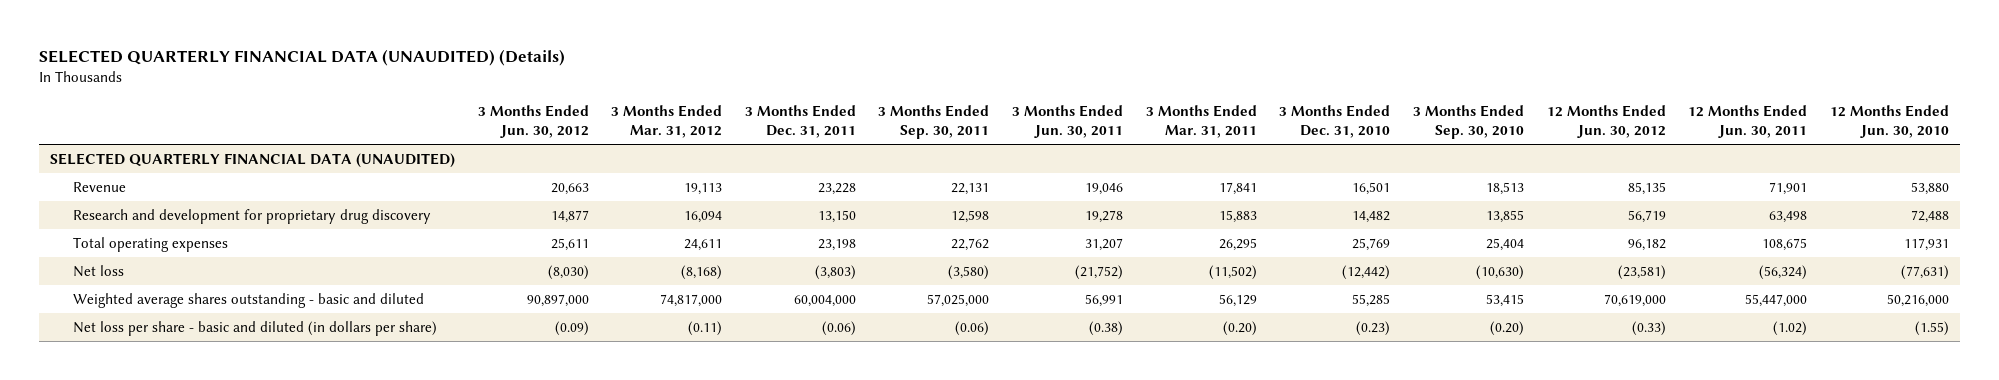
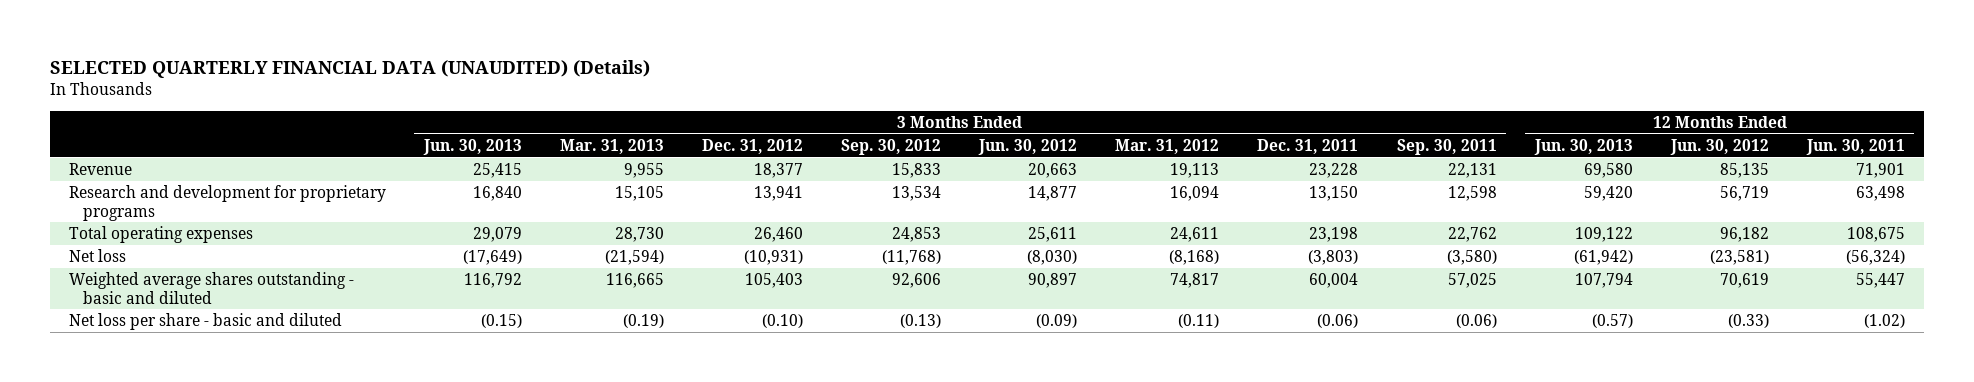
[1012,104,1124,138] 3 Months Ended Jun. 30, 2011 -> none
[1145,104,1257,138] 3 Months Ended Mar. 31, 2011 -> none
[1279,104,1391,138] 3 Months Ended Dec. 31, 2010 -> none
[1412,104,1524,139] 3 Months Ended Sep. 30, 2010 -> none
[1829,104,1949,138] 12 Months Ended Jun. 30, 2010 -> none
none -> [422,138,522,155] Jun. 30, 2013
none -> [559,138,664,154] Mar. 31, 2013
none -> [702,138,804,154] Dec. 31, 2012
none -> [841,138,942,155] Sep. 30, 2012
none -> [1533,138,1633,155] Jun. 30, 2013
[49,152,455,168] SELECTED QUARTERLY FINANCIAL DATA (UNAUDITED) -> none
[72,208,431,224] Research and development for proprietary drug discovery -> [68,185,386,221] Research and development for proprietary programs
[526,293,589,307] 90,897,000 -> [1028,273,1078,289] 90,897
[660,293,723,307] 74,817,000 -> [1170,273,1220,289] 74,817
[793,294,856,307] 60,004,000 -> [1309,273,1359,289] 60,004
[927,293,990,307] 57,025,000 -> [1447,273,1497,289] 57,025
[1603,293,1666,307] 70,619,000 -> [1719,273,1769,289] 70,619
[1745,293,1808,307] 55,447,000 -> [1855,273,1905,289] 55,447
[72,320,437,336] Net loss per share - basic and diluted (in dollars per share) -> [68,313,342,331] Net loss per share - basic and diluted

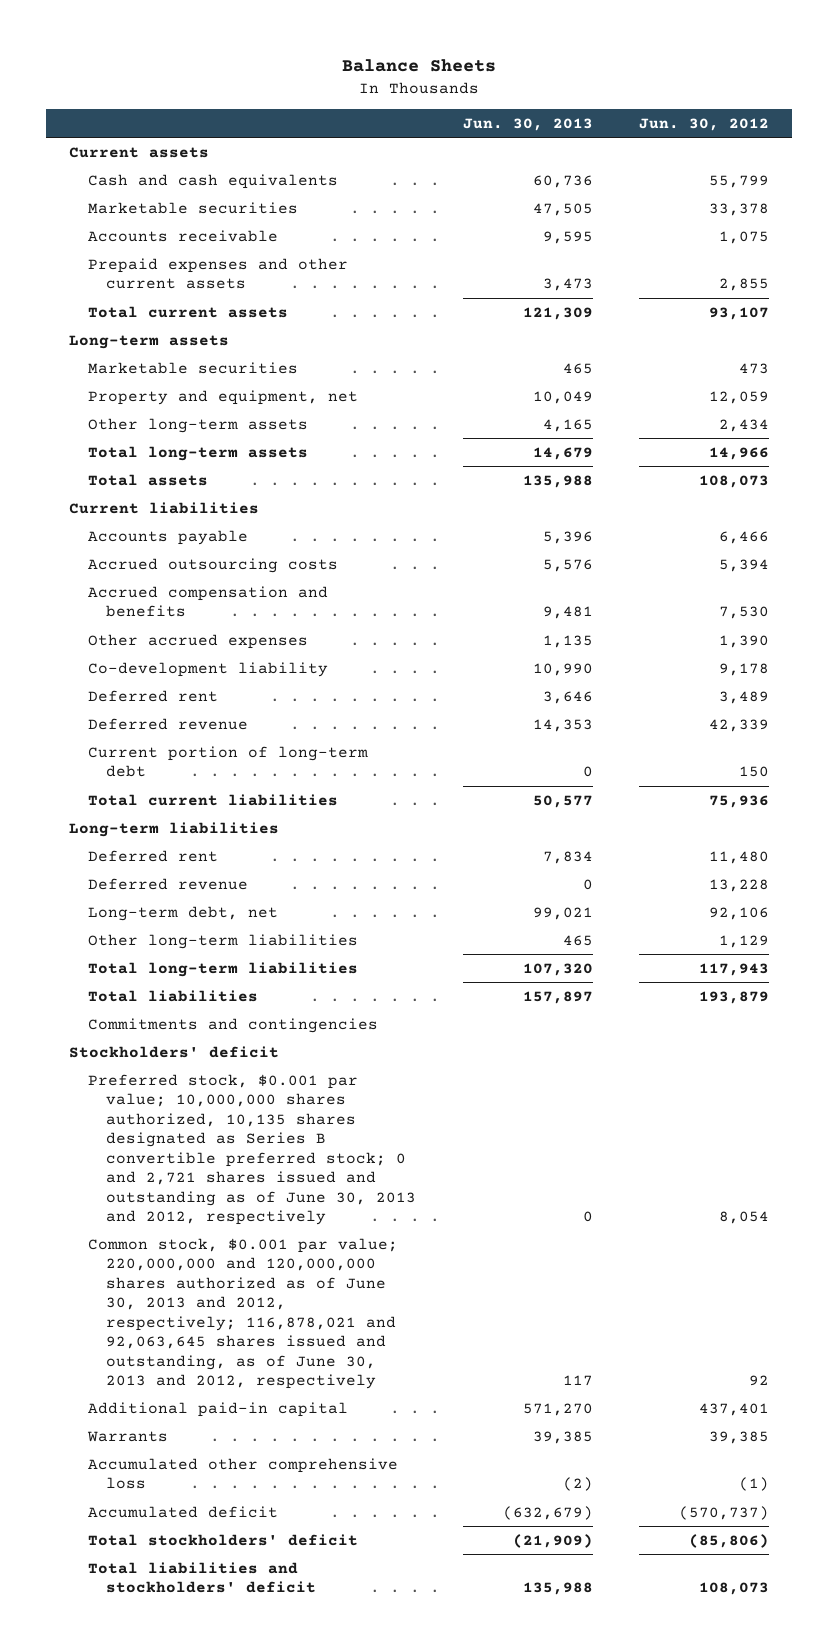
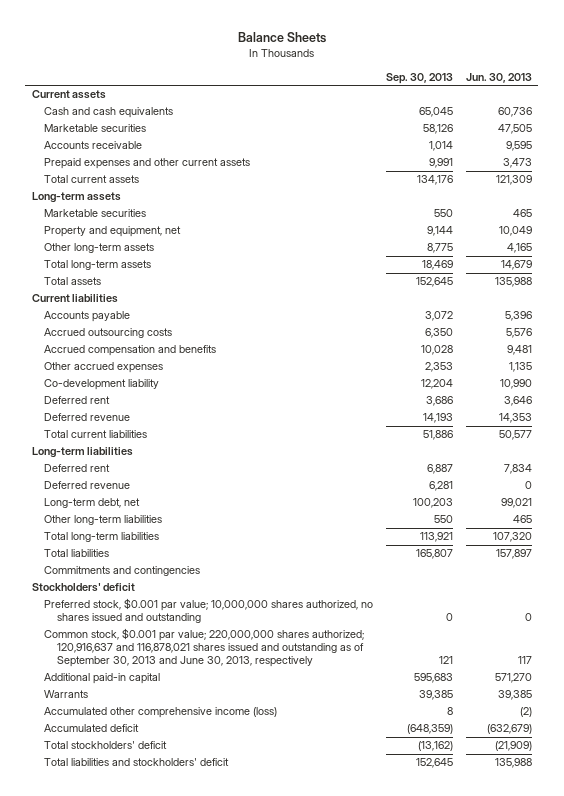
[639,117,770,131] Jun. 30, 2012 -> none
none -> [386,72,454,84] Sep. 30, 2013
[87,745,368,778] Current portion of long-term debt -> none
[87,1073,417,1225] Preferred stock, $0.001 par value; 10,000,000 shares authorized, 10,135 shares designated as Series B convertible preferred stock; 0 and 2,721 shares issued and outstanding as of June 30, 2013 and 2012, respectively -> [44,598,374,624] Preferred stock, $0.001 par value; 10,000,000 shares authorized, no shares issued and outstanding
[87,1237,398,1389] Common stock, $0.001 par value; 220,000,000 and 120,000,000 shares authorized as of June 30, 2013 and 2012, respectively; 116,878,021 and 92,063,645 shares issued and outstanding, as of June 30, 2013 and 2012, respectively -> [44,628,365,668] Common stock, $0.001 par value; 220,000,000 shares authorized; 120,916,637 and 116,878,021 shares issued and outstanding as of September 30, 2013 and June 30, 2013, respectively
[87,1457,398,1490] Accumulated other comprehensive loss -> [44,707,278,719] Accumulated other comprehensive income (loss)

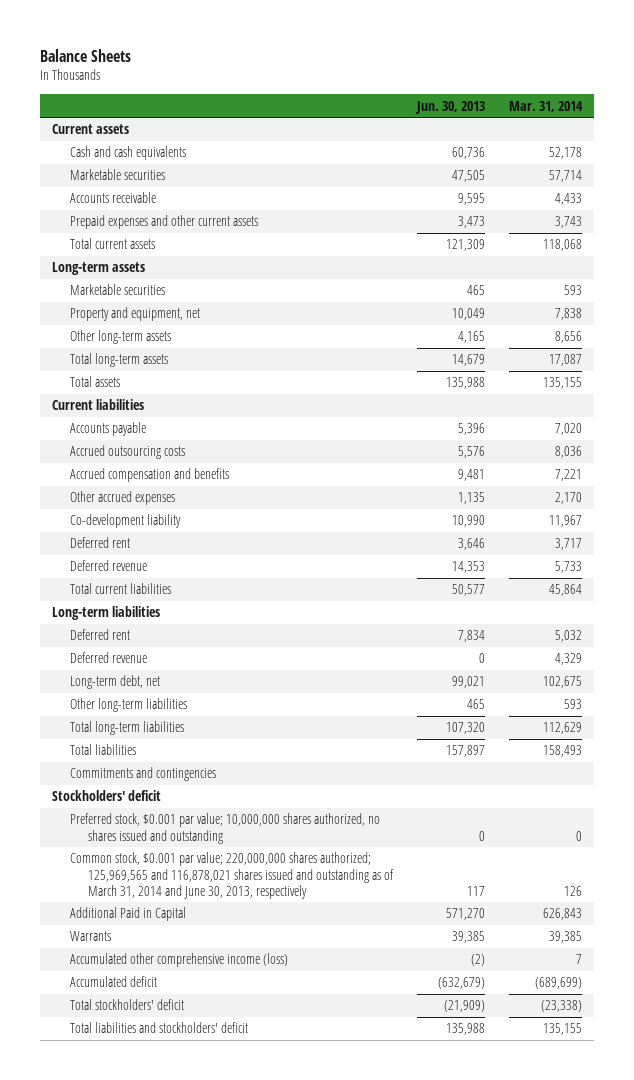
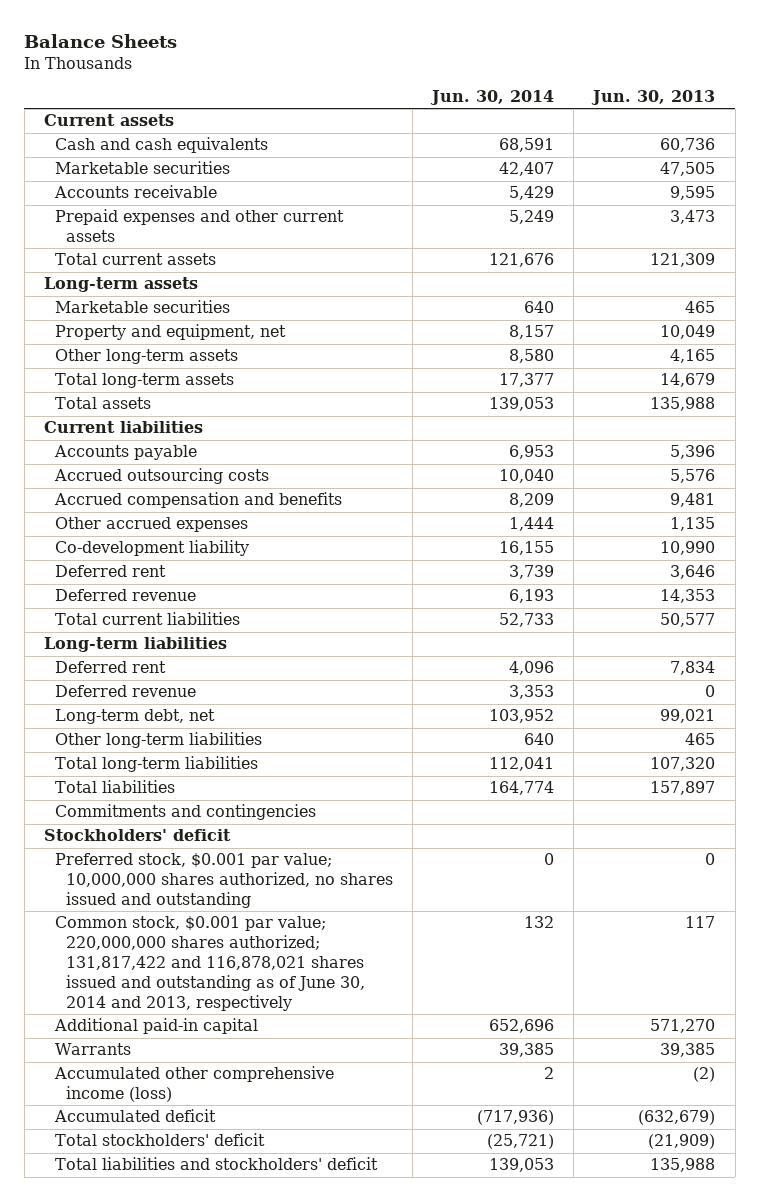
[509,100,584,112] Mar. 31, 2014 -> none
none -> [430,90,555,106] Jun. 30, 2014
[69,852,394,900] Common stock, $0.001 par value; 220,000,000 shares authorized; 125,969,565 and 116,878,021 shares issued and outstanding as of March 31, 2014 and June 30, 2013, respectively -> [54,916,365,1011] Common stock, $0.001 par value; 220,000,000 shares authorized; 131,817,422 and 116,878,021 shares issued and outstanding as of June 30, 2014 and 2013, respectively
[69,907,186,922] Additional Paid in Capital -> [53,1018,258,1035] Additional paid-in capital

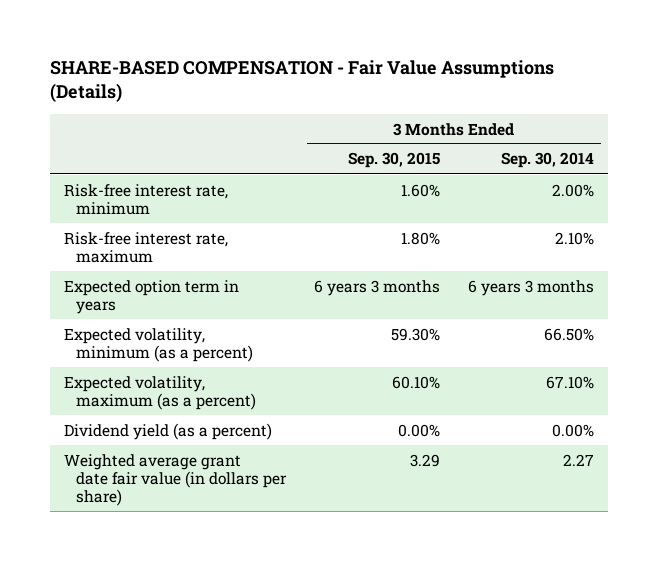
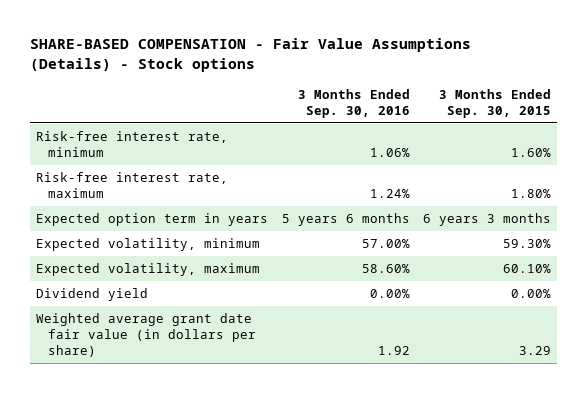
[49,60,554,103] SHARE-BASED COMPENSATION - Fair Value Assumptions (Details) -> [29,38,471,72] SHARE-BASED COMPENSATION - Fair Value Assumptions (Details) - Stock options
[501,152,595,169] Sep. 30, 2014 -> none
none -> [297,88,410,118] 3 Months Ended Sep. 30, 2016
[63,327,254,362] Expected volatility, minimum (as a percent) -> [36,238,261,252] Expected volatility, minimum
[63,375,257,410] Expected volatility, maximum (as a percent) -> [36,263,261,277] Expected volatility, maximum
[63,422,272,440] Dividend yield (as a percent) -> [36,288,149,302] Dividend yield

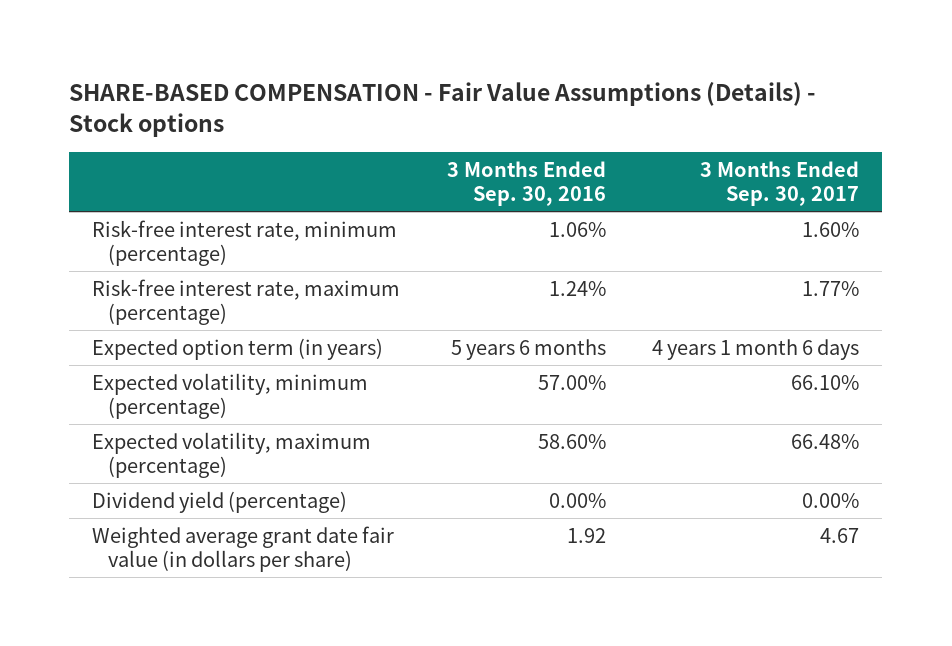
[438,88,551,118] 3 Months Ended Sep. 30, 2015 -> none
none -> [700,160,860,206] 3 Months Ended Sep. 30, 2017
[36,131,229,158] Risk-free interest rate, minimum -> [92,219,398,266] Risk-free interest rate, minimum (percentage)
[36,172,229,199] Risk-free interest rate, maximum -> [92,278,401,325] Risk-free interest rate, maximum (percentage)
[36,213,269,227] Expected option term in years -> [92,337,384,360] Expected option term (in years)
[36,238,261,252] Expected volatility, minimum -> [92,372,369,419] Expected volatility, minimum (percentage)
[36,263,261,277] Expected volatility, maximum -> [92,431,372,478] Expected volatility, maximum (percentage)
[36,288,149,302] Dividend yield -> [92,490,348,513] Dividend yield (percentage)

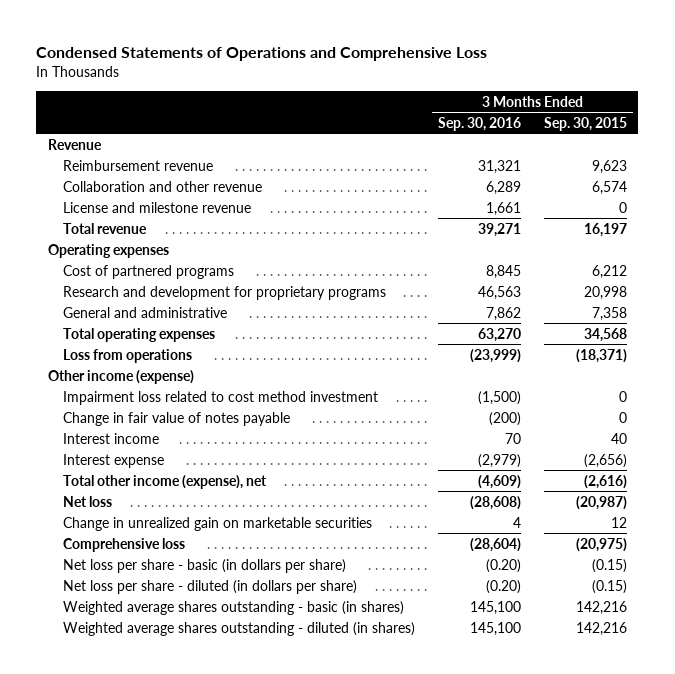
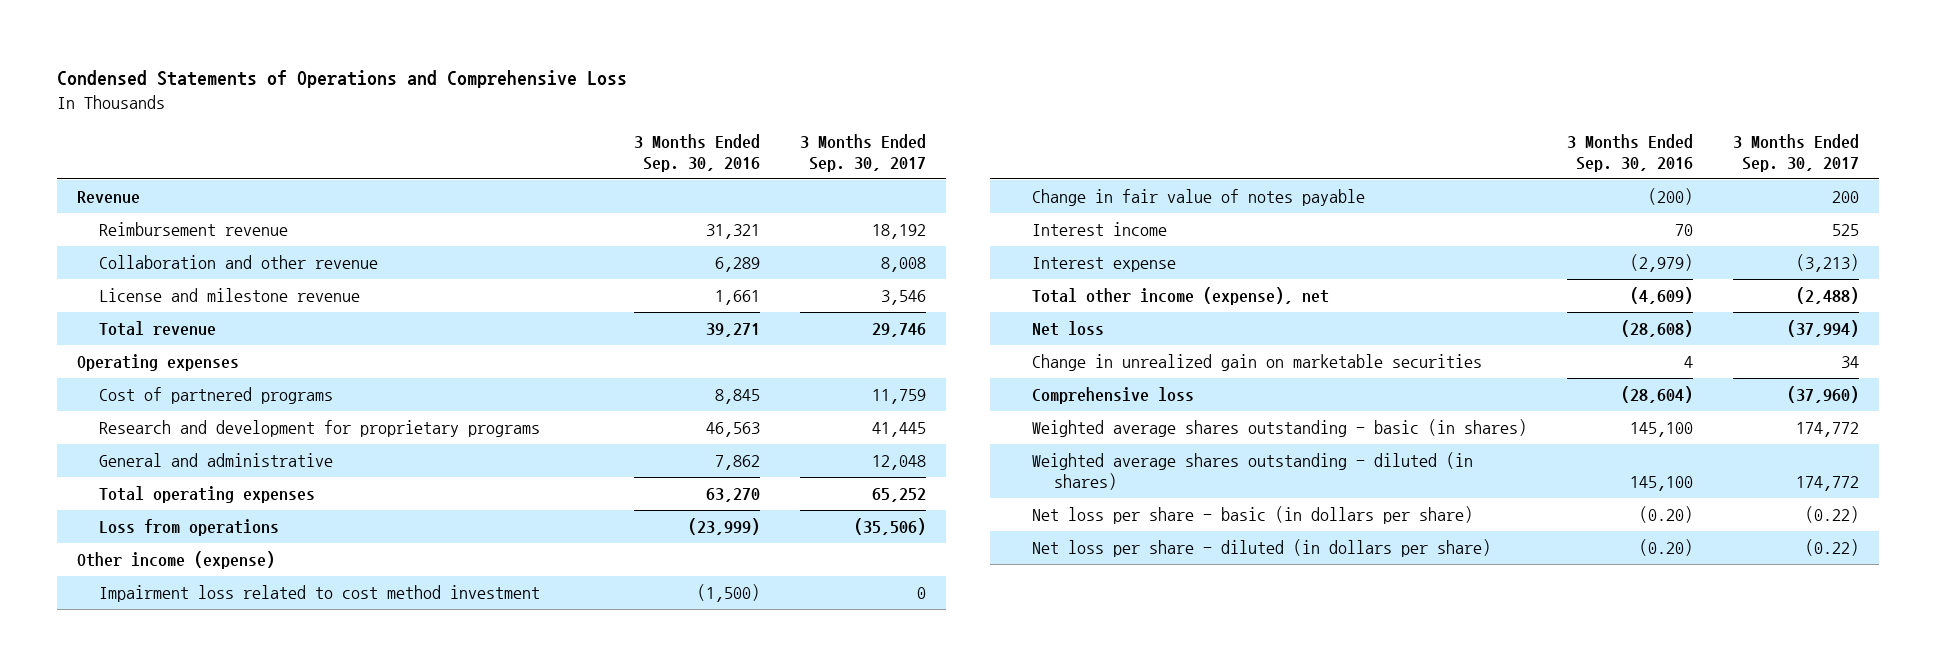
[544,116,628,131] Sep. 30, 2015 -> none
none -> [800,134,927,173] 3 Months Ended Sep. 30, 2017
[63,558,347,573] Net loss per share - basic (in dollars per share) -> [1031,505,1473,524] Net loss per share - basic (in dollars per share)
[63,579,358,594] Net loss per share - diluted (in dollars per share) -> [1031,538,1491,557] Net loss per share - diluted (in dollars per share)

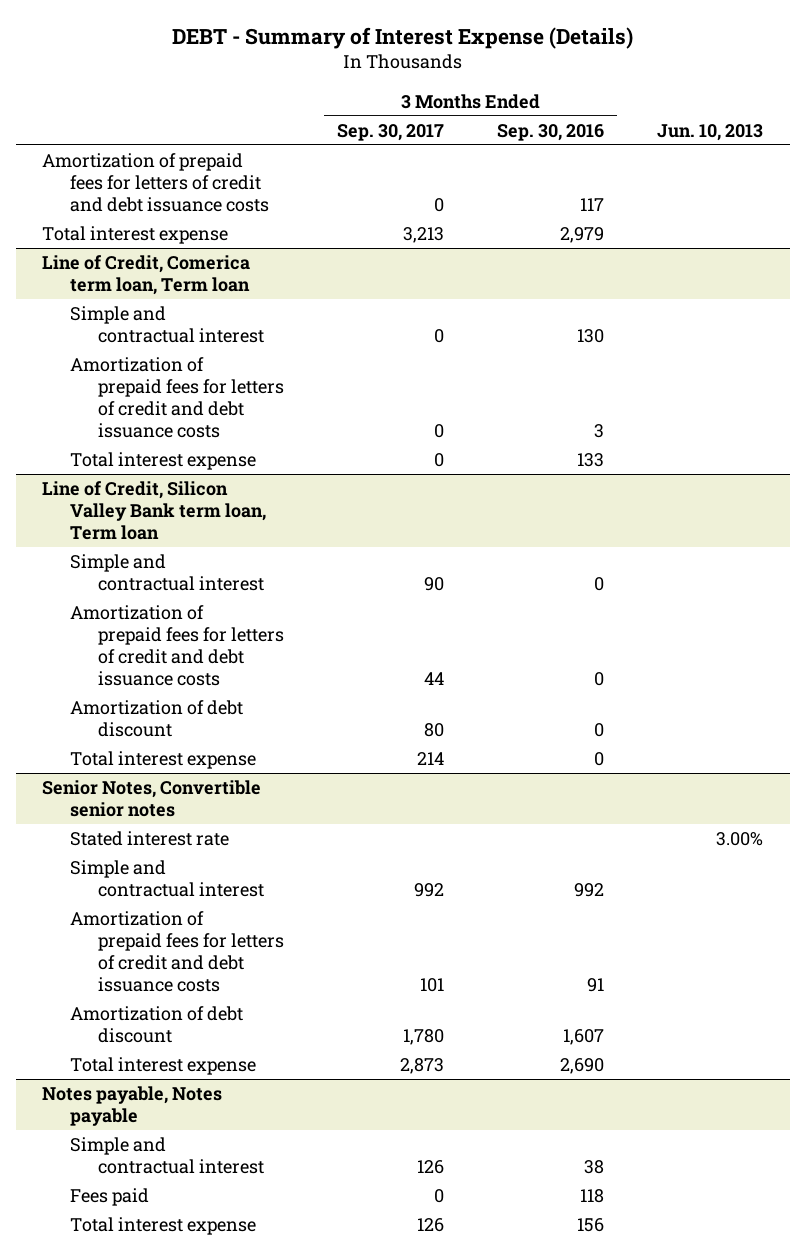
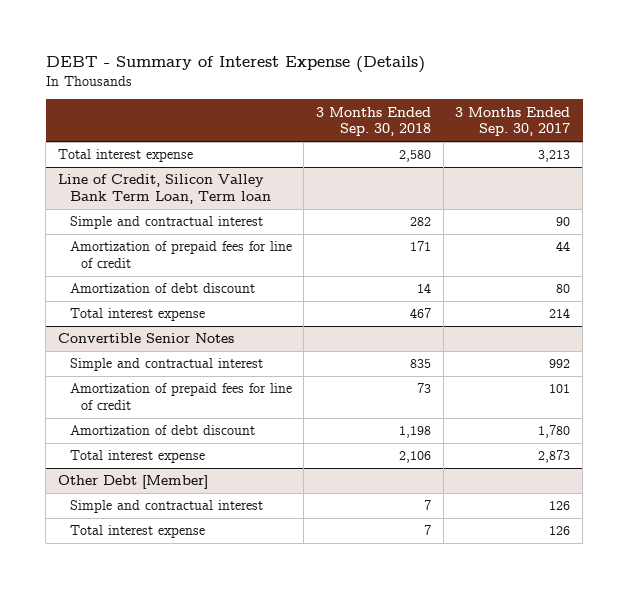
[497,123,605,141] Sep. 30, 2016 -> none
[657,123,764,141] Jun. 10, 2013 -> none
none -> [316,106,432,137] 3 Months Ended Sep. 30, 2018
[42,153,270,213] Amortization of prepaid fees for letters of credit and debt issuance costs -> none
[42,255,251,296] Line of Credit, Comerica term loan, Term loan -> none
[70,306,265,344] Simple and contractual interest -> none
[70,357,285,439] Amortization of prepaid fees for letters of credit and debt issuance costs -> none
[70,452,257,471] Total interest expense -> none
[42,481,267,541] Line of Credit, Silicon Valley Bank term loan, Term loan -> [57,174,271,205] Line of Credit, Silicon Valley Bank Term Loan, Term loan
[70,605,285,687] Amortization of prepaid fees for letters of credit and debt issuance costs -> [69,241,292,269] Amortization of prepaid fees for line of credit
[70,831,230,847] Stated interest rate -> none
[42,780,262,818] Senior Notes, Convertible senior notes -> [57,333,234,344] Convertible Senior Notes
[70,911,285,993] Amortization of prepaid fees for letters of credit and debt issuance costs -> [69,383,292,411] Amortization of prepaid fees for line of credit
[42,1086,223,1127] Notes payable, Notes payable -> none
none -> [57,475,208,490] Other Debt [Member]
[70,1188,150,1207] Fees paid -> none

